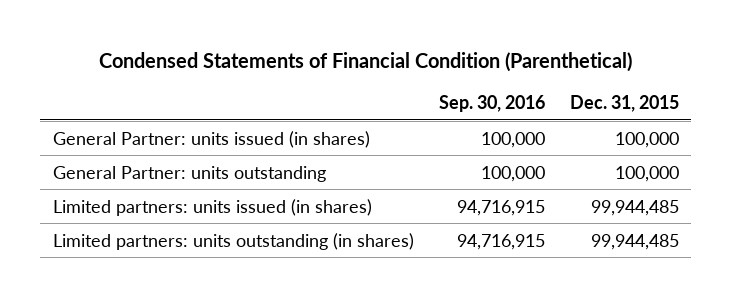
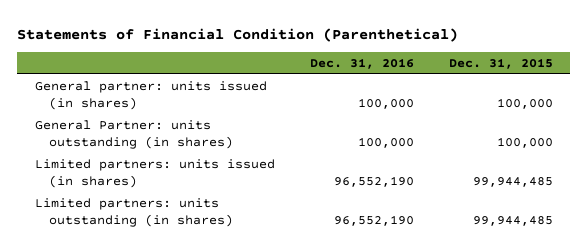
[98,51,632,72] Condensed Statements of Financial Condition (Parenthetical) -> [17,27,459,42] Statements of Financial Condition (Parenthetical)
[438,94,545,112] Sep. 30, 2016 -> none
none -> [309,57,414,69] Dec. 31, 2016
[52,130,370,148] General Partner: units issued (in shares) -> [34,80,267,111] General partner: units issued (in shares)
[52,165,326,182] General Partner: units outstanding -> [34,119,234,150] General Partner: units outstanding (in shares)

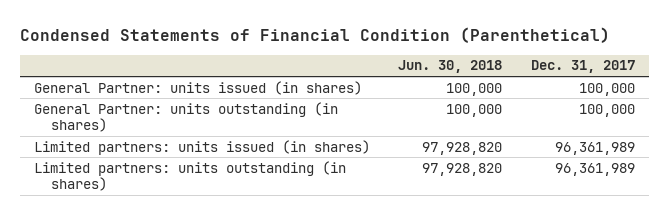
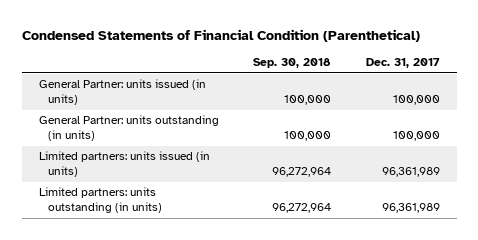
[398,60,503,74] Jun. 30, 2018 -> none
none -> [253,58,332,69] Sep. 30, 2018
[33,80,362,95] General Partner: units issued (in shares) -> [38,79,206,106] General Partner: units issued (in units)
[33,101,338,133] General Partner: units outstanding (in shares) -> [38,115,219,142] General Partner: units outstanding (in units)
[33,139,370,155] Limited partners: units issued (in shares) -> [38,151,210,178] Limited partners: units issued (in units)
[33,160,346,192] Limited partners: units outstanding (in shares) -> [38,187,163,214] Limited partners: units outstanding (in units)

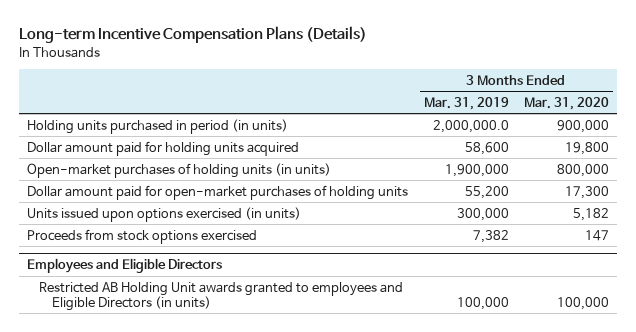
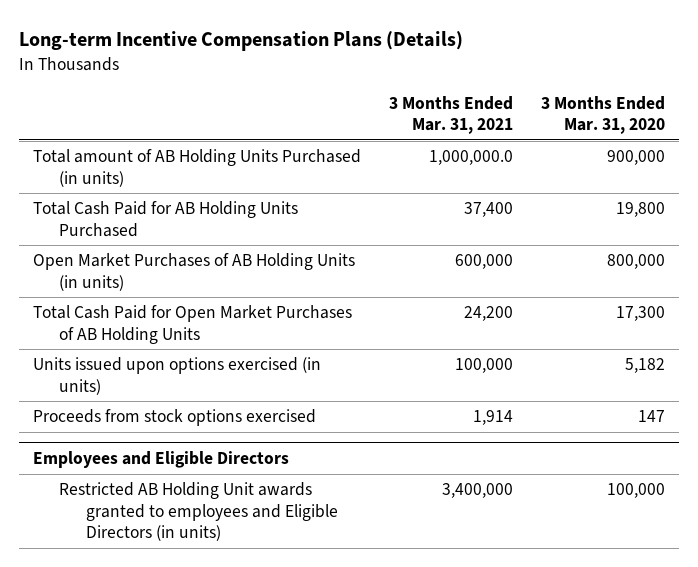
[423,96,509,110] Mar. 31, 2019 -> none
none -> [388,95,513,134] 3 Months Ended Mar. 31, 2021
[26,118,288,134] Holding units purchased in period (in units) -> [32,149,361,187] Total amount of AB Holding Units Purchased (in units)
[26,140,299,156] Dollar amount paid for holding units acquired -> [32,201,298,237] Total Cash Paid for AB Holding Units Purchased
[26,162,331,178] Open-market purchases of holding units (in units) -> [32,253,355,291] Open Market Purchases of AB Holding Units (in units)
[26,184,408,200] Dollar amount paid for open-market purchases of holding units -> [32,305,352,344] Total Cash Paid for Open Market Purchases of AB Holding Units

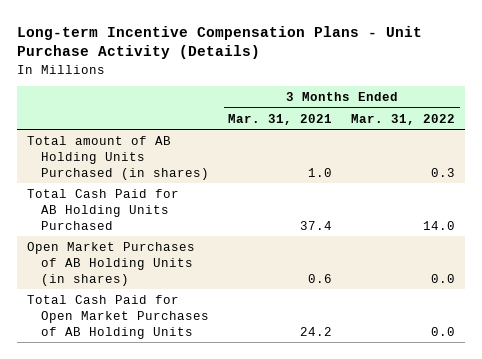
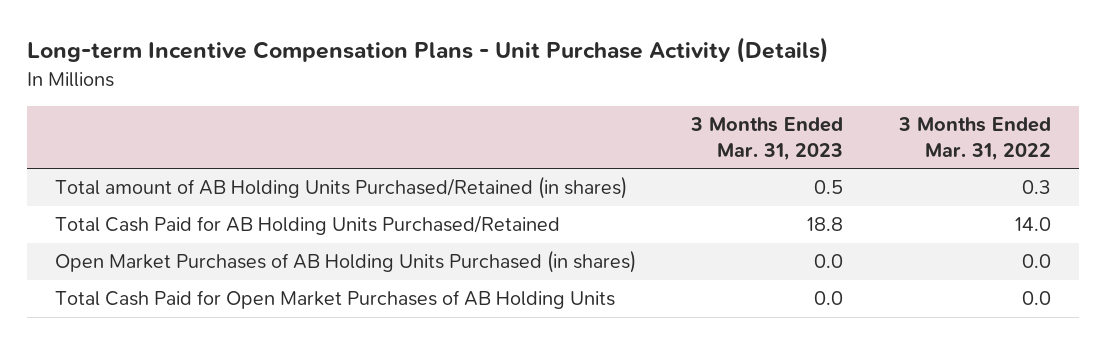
[228,113,333,125] Mar. 31, 2021 -> none
none -> [690,116,844,161] 3 Months Ended Mar. 31, 2023
[26,135,210,180] Total amount of AB Holding Units Purchased (in shares) -> [54,176,627,200] Total amount of AB Holding Units Purchased/Retained (in shares)
[26,188,179,230] Total Cash Paid for AB Holding Units Purchased -> [54,215,560,236] Total Cash Paid for AB Holding Units Purchased/Retained
[26,241,195,286] Open Market Purchases of AB Holding Units (in shares) -> [54,250,636,274] Open Market Purchases of AB Holding Units Purchased (in shares)

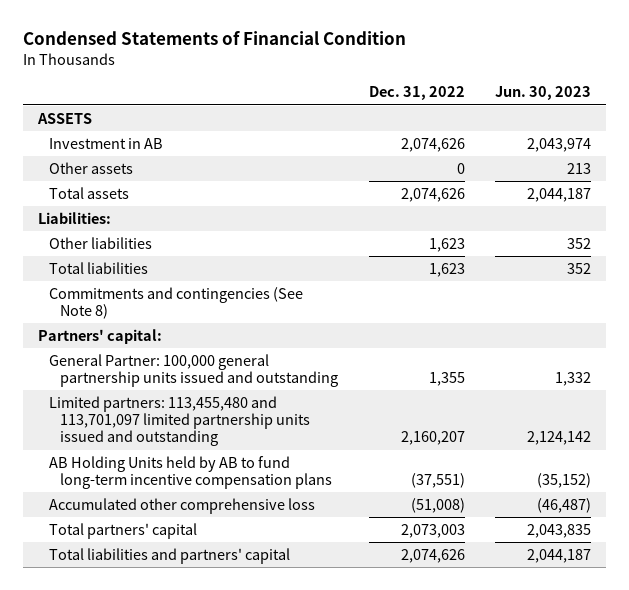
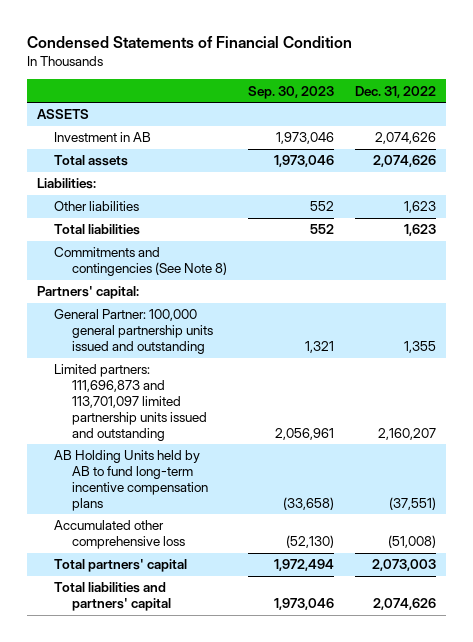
[495,86,592,101] Jun. 30, 2023 -> none
none -> [247,85,334,99] Sep. 30, 2023
[48,161,133,174] Other assets -> none
[48,395,311,447] Limited partners: 113,455,480 and 113,701,097 limited partnership units issued and outstanding -> [54,364,207,441] Limited partners: 111,696,873 and 113,701,097 limited partnership units issued and outstanding

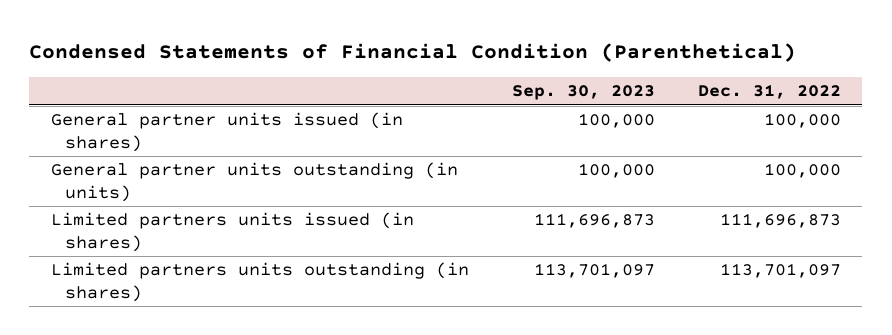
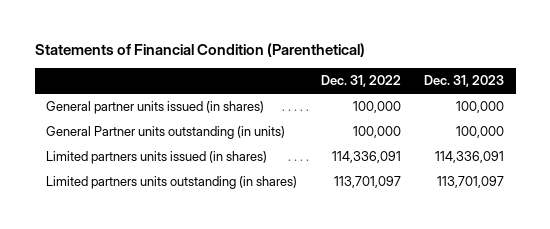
[29,43,797,63] Condensed Statements of Financial Condition (Parenthetical) -> [34,42,365,57] Statements of Financial Condition (Parenthetical)
[511,85,655,101] Sep. 30, 2023 -> none
none -> [423,75,504,88] Dec. 31, 2023
[50,162,458,202] General partner units outstanding (in units) -> [46,126,286,140] General Partner units outstanding (in units)
[719,213,841,229] 111,696,873 -> [331,151,401,164] 114,336,091

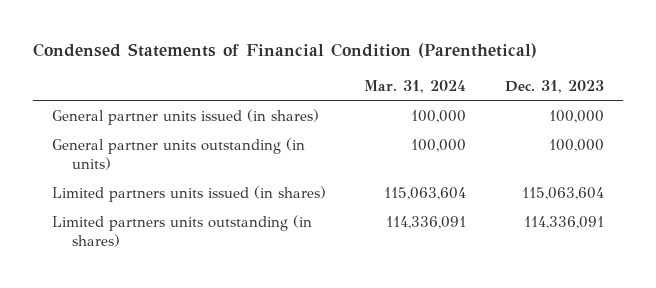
[34,42,365,57] Statements of Financial Condition (Parenthetical) -> [32,43,537,59] Condensed Statements of Financial Condition (Parenthetical)
[320,75,401,88] Dec. 31, 2022 -> none
none -> [364,80,467,94] Mar. 31, 2024
[46,126,286,140] General Partner units outstanding (in units) -> [51,137,305,170] General partner units outstanding (in units)
[434,151,504,164] 114,336,091 -> [521,186,604,200] 115,063,604
[436,176,504,189] 113,701,097 -> [523,215,604,229] 114,336,091

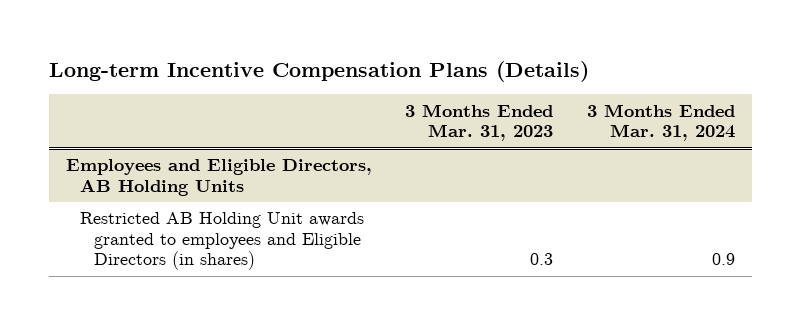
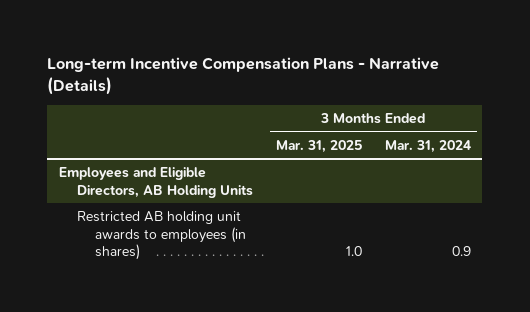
[49,60,590,82] Long-term Incentive Compensation Plans (Details) -> [47,57,440,96] Long-term Incentive Compensation Plans - Narrative (Details)
[405,103,554,142] 3 Months Ended Mar. 31, 2023 -> none
none -> [275,139,362,153] Mar. 31, 2025
[79,212,364,271] Restricted AB Holding Unit awards granted to employees and Eligible Directors (in shares) -> [76,211,246,261] Restricted AB holding unit awards to employees (in shares)

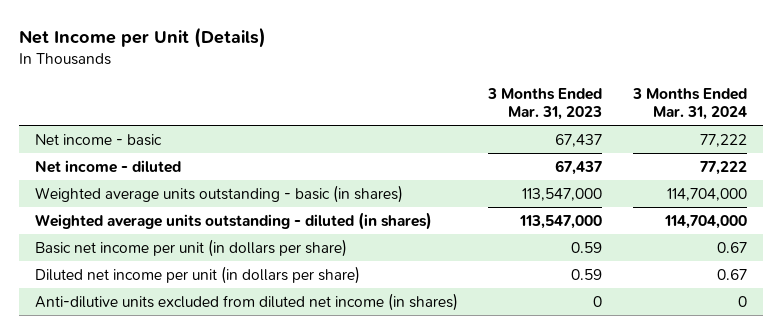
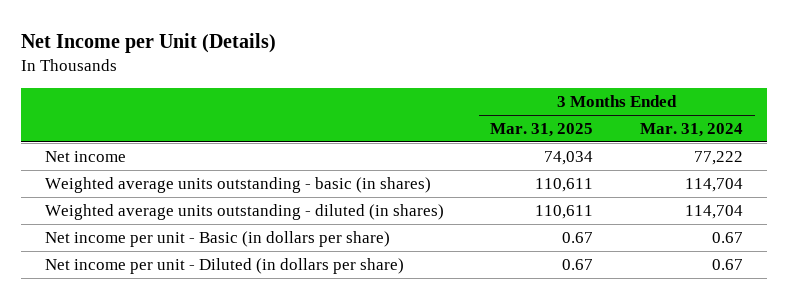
[487,87,603,121] 3 Months Ended Mar. 31, 2023 -> none
none -> [490,123,594,138] Mar. 31, 2025
[34,159,181,173] Net income - diluted -> none
[34,292,458,311] Anti-dilutive units excluded from diluted net income (in shares) -> none
[34,133,162,146] Net income - basic -> [44,150,126,162] Net income
[667,187,748,201] 114,704,000 -> [685,177,744,192] 114,704
[664,214,748,229] 114,704,000 -> [685,204,744,219] 114,704
[34,238,347,257] Basic net income per unit (in dollars per share) -> [44,230,390,247] Net income per unit - Basic (in dollars per share)
[34,265,360,284] Diluted net income per unit (in dollars per share) -> [44,257,404,274] Net income per unit - Diluted (in dollars per share)

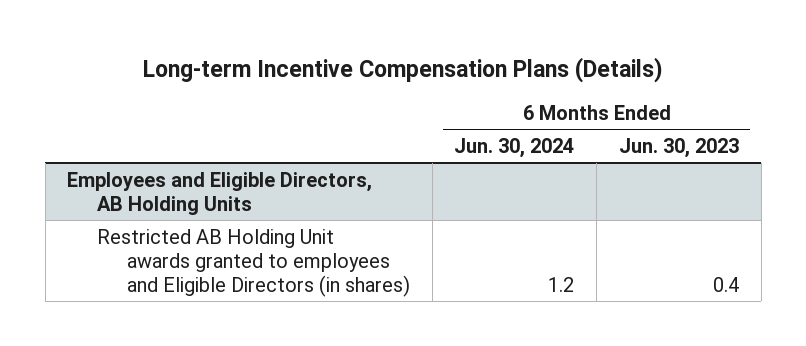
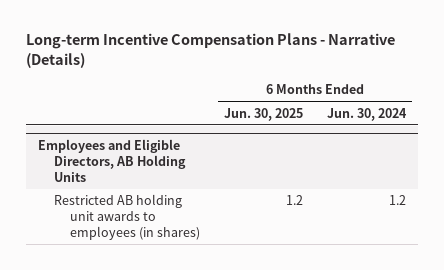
[143,56,664,83] Long-term Incentive Compensation Plans (Details) -> [25,33,395,68] Long-term Incentive Compensation Plans - Narrative (Details)
[618,138,739,159] Jun. 30, 2023 -> none
none -> [223,107,303,121] Jun. 30, 2025
[97,228,410,298] Restricted AB Holding Unit awards granted to employees and Eligible Directors (in shares) -> [53,194,200,241] Restricted AB holding unit awards to employees (in shares)

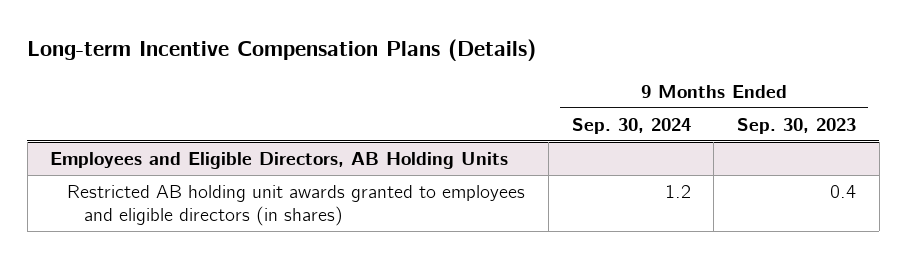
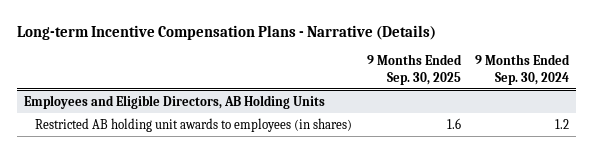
[27,39,537,62] Long-term Incentive Compensation Plans (Details) -> [16,24,436,40] Long-term Incentive Compensation Plans - Narrative (Details)
[736,117,856,134] Sep. 30, 2023 -> none
none -> [366,54,462,85] 9 Months Ended Sep. 30, 2025
[67,184,526,227] Restricted AB holding unit awards granted to employees and eligible directors (in shares) -> [35,118,353,133] Restricted AB holding unit awards to employees (in shares)

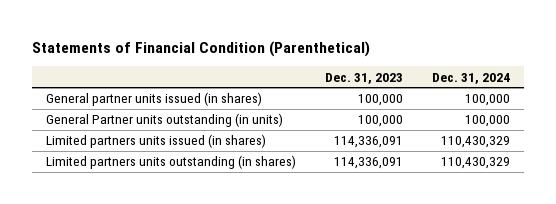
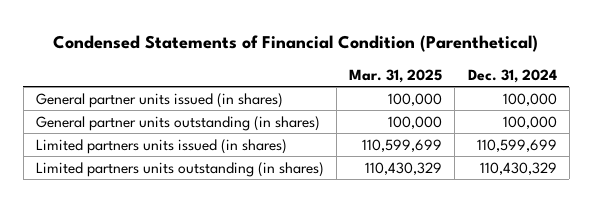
[31,40,370,57] Statements of Financial Condition (Parenthetical) -> [53,34,539,52] Condensed Statements of Financial Condition (Parenthetical)
[324,72,403,84] Dec. 31, 2023 -> none
none -> [349,68,443,83] Mar. 31, 2025
[46,113,284,128] General Partner units outstanding (in units) -> [36,115,321,131] General partner units outstanding (in shares)
[440,136,510,149] 110,430,329 -> [476,138,557,152] 110,599,699

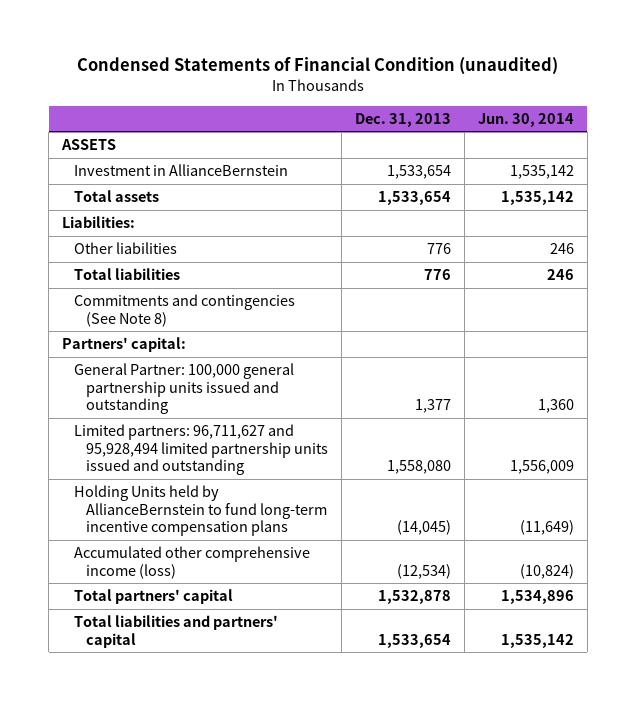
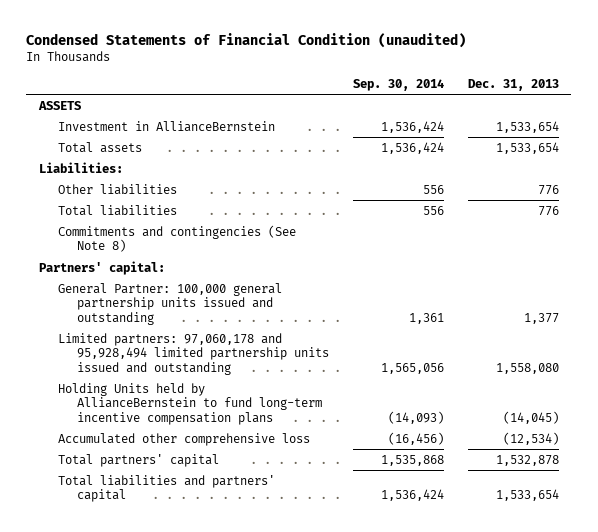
[477,112,574,127] Jun. 30, 2014 -> none
none -> [352,78,444,91] Sep. 30, 2014
[74,424,328,476] Limited partners: 96,711,627 and 95,928,494 limited partnership units issued and outstanding -> [57,332,329,375] Limited partners: 97,060,178 and 95,928,494 limited partnership units issued and outstanding
[74,546,311,579] Accumulated other comprehensive income (loss) -> [57,432,310,446] Accumulated other comprehensive loss

